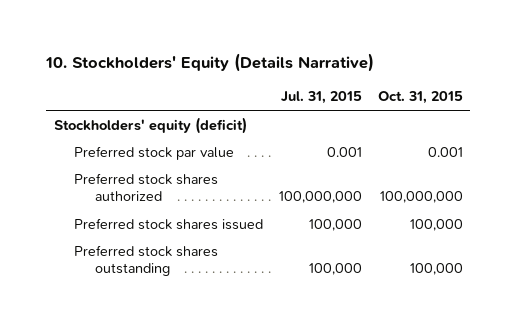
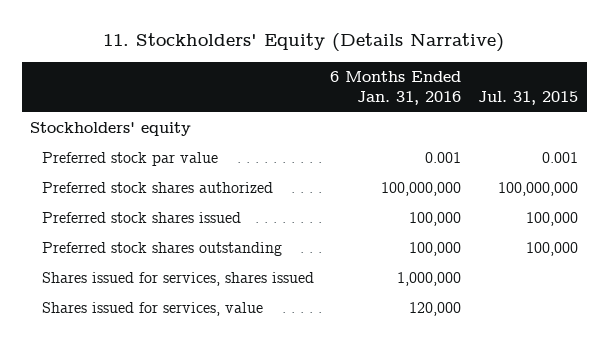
[45,53,375,73] 10. Stockholders' Equity (Details Narrative) -> [103,33,505,53] 11. Stockholders' Equity (Details Narrative)
[377,91,463,105] Oct. 31, 2015 -> none
none -> [330,71,462,106] 6 Months Ended Jan. 31, 2016
[53,116,247,134] Stockholders' equity (deficit) -> [29,122,191,137] Stockholders' equity
none -> [41,272,314,287] Shares issued for services, shares issued
none -> [41,302,263,317] Shares issued for services, value

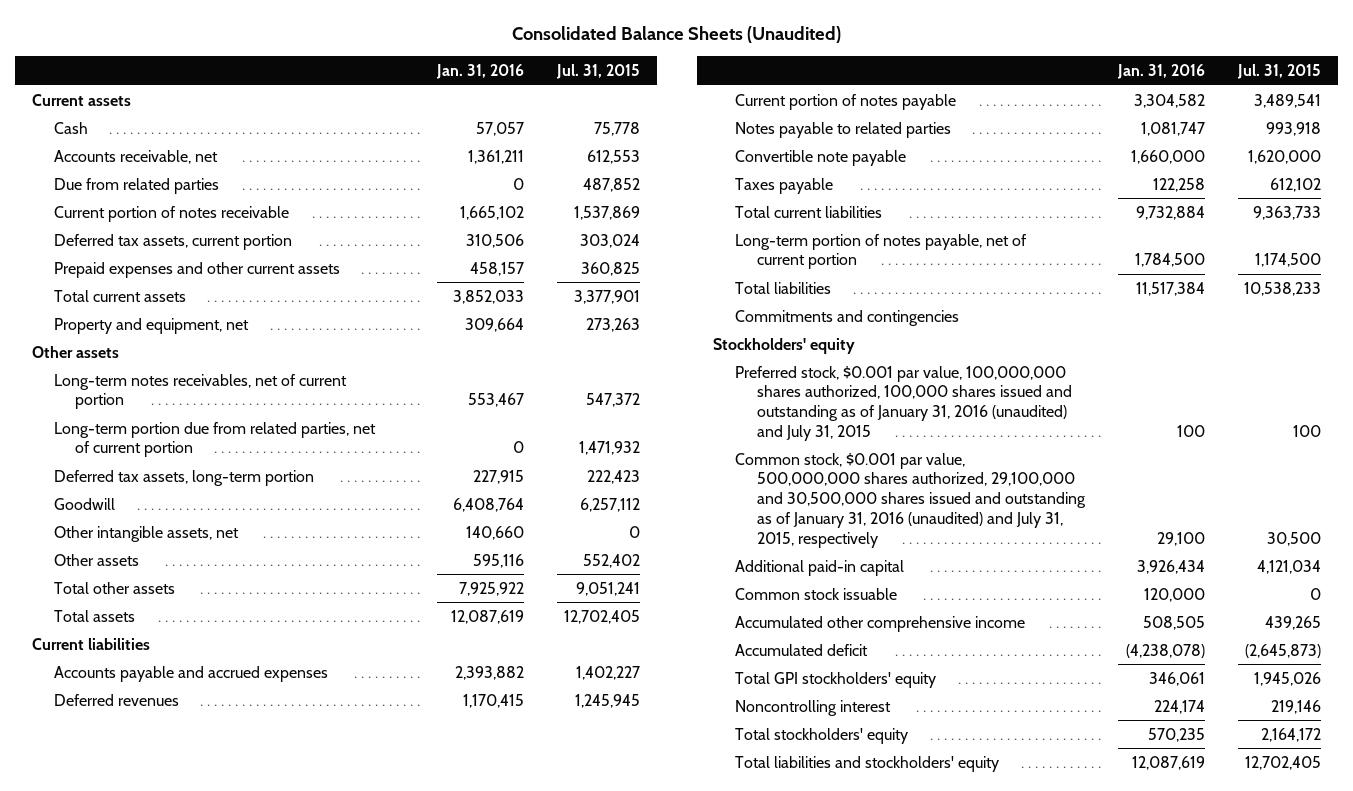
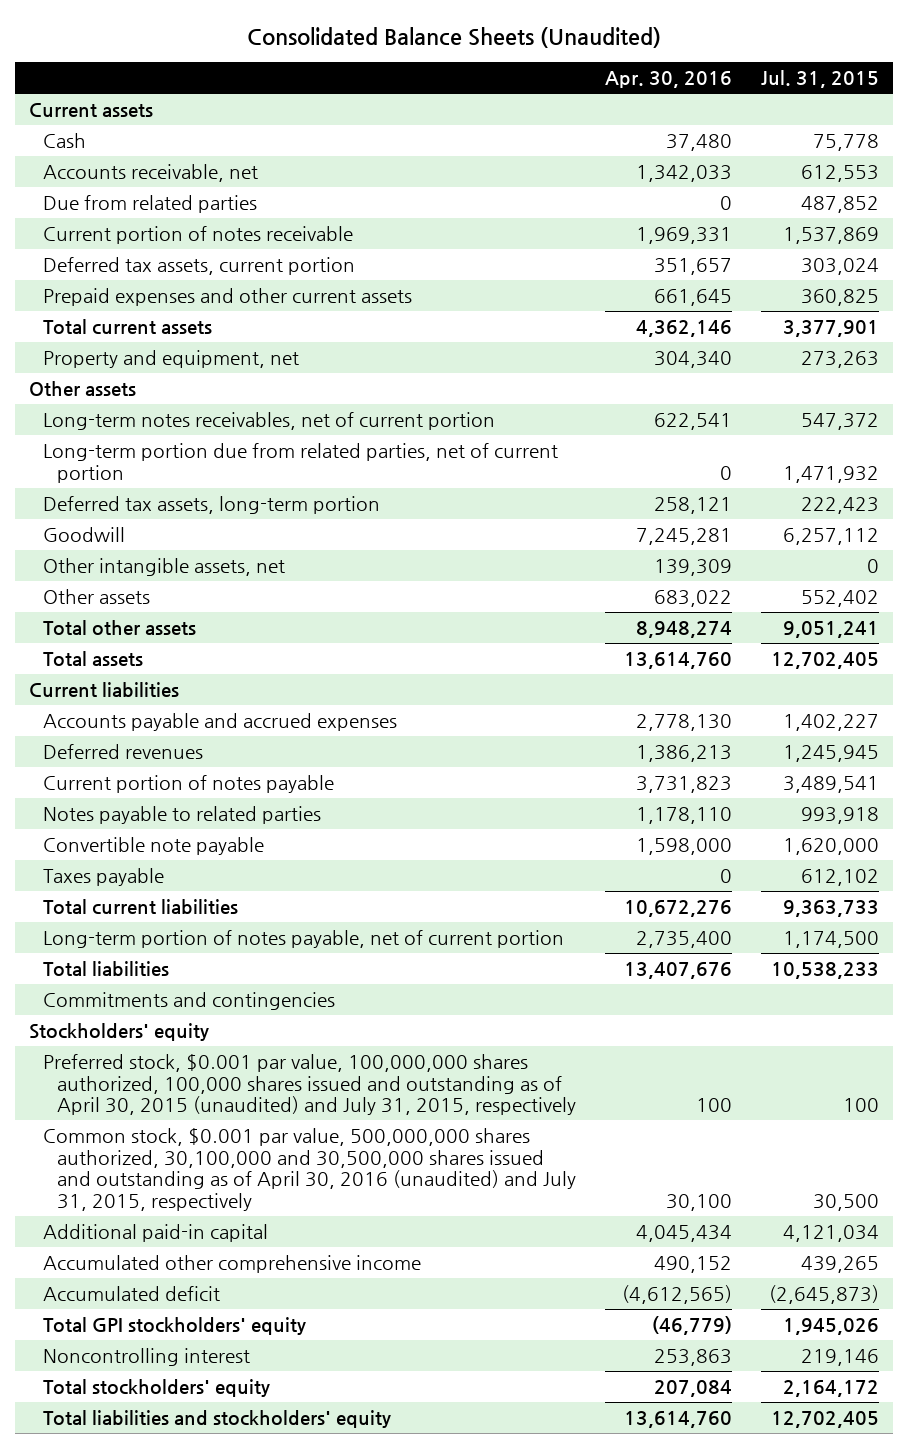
[435,64,524,80] Jan. 31, 2016 -> none
none -> [604,71,732,89] Apr. 30, 2016
[735,365,1072,441] Preferred stock, $0.001 par value, 100,000,000 shares authorized, 100,000 shares issued and outstanding as of January 31, 2016 (unaudited) and July 31, 2015 -> [43,1054,576,1116] Preferred stock, $0.001 par value, 100,000,000 shares authorized, 100,000 shares issued and outstanding as of April 30, 2015 (unaudited) and July 31, 2015, respectively
[735,452,1086,548] Common stock, $0.001 par value, 500,000,000 shares authorized, 29,100,000 and 30,500,000 shares issued and outstanding as of January 31, 2016 (unaudited) and July 31, 2015, respectively -> [43,1128,576,1211] Common stock, $0.001 par value, 500,000,000 shares authorized, 30,100,000 and 30,500,000 shares issued and outstanding as of April 30, 2016 (unaudited) and July 31, 2015, respectively
[735,587,898,600] Common stock issuable -> none

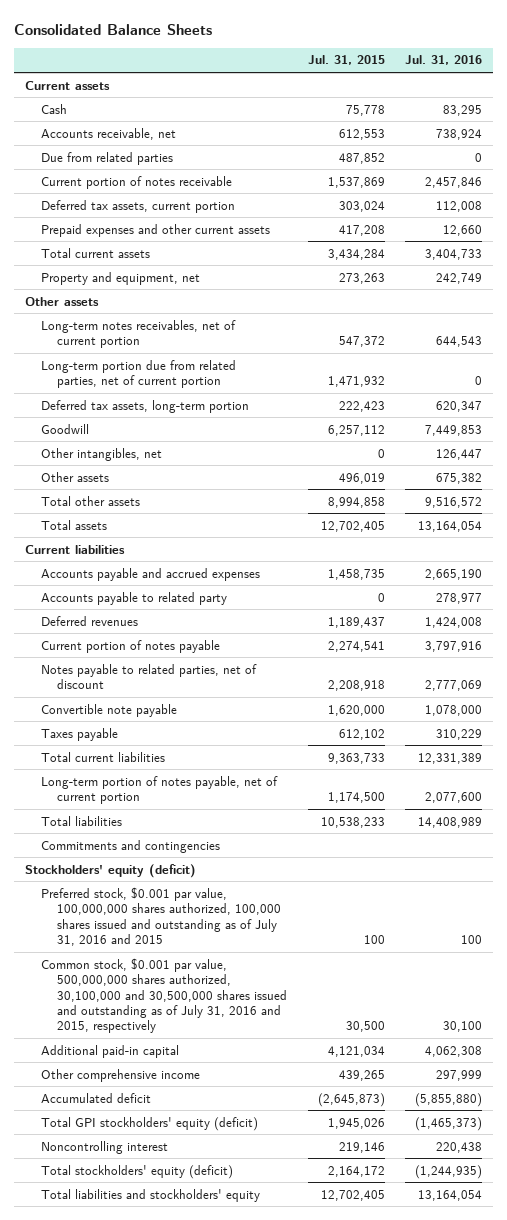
[247,26,662,48] Consolidated Balance Sheets (Unaudited) -> [14,23,213,35] Consolidated Balance Sheets
[604,71,732,89] Apr. 30, 2016 -> none
none -> [405,55,483,66] Jul. 31, 2016
[800,289,879,307] 360,825 -> [338,224,385,236] 417,208
[782,320,879,338] 3,377,901 -> [327,248,385,260] 3,434,284
[43,558,286,577] Other intangible assets, net -> none
none -> [41,447,163,461] Other intangibles, net
[800,590,879,608] 552,402 -> [338,472,385,484] 496,019
[782,621,879,639] 9,051,241 -> [327,496,385,508] 8,994,858
[782,714,879,732] 1,402,227 -> [327,568,385,580] 1,458,735
none -> [41,591,228,605] Accounts payable to related party
[782,745,879,763] 1,245,945 -> [327,616,385,628] 1,189,437
[782,776,879,794] 3,489,541 -> [327,640,385,652] 2,274,541
[43,806,322,825] Notes payable to related parties -> [41,663,258,690] Notes payable to related parties, net of discount
[800,807,879,825] 993,918 -> [327,680,385,692] 2,208,918
[29,1023,210,1042] Stockholders' equity -> [24,863,196,878] Stockholders' equity (deficit)
[43,1054,576,1116] Preferred stock, $0.001 par value, 100,000,000 shares authorized, 100,000 shares issued and outstanding as of April 30, 2015 (unaudited) and July 31, 2015, respectively -> [41,886,282,946] Preferred stock, $0.001 par value, 100,000,000 shares authorized, 100,000 shares issued and outstanding as of July 31, 2016 and 2015
[43,1128,576,1211] Common stock, $0.001 par value, 500,000,000 shares authorized, 30,100,000 and 30,500,000 shares issued and outstanding as of April 30, 2016 (unaudited) and July 31, 2015, respectively -> [41,957,288,1034] Common stock, $0.001 par value, 500,000,000 shares authorized, 30,100,000 and 30,500,000 shares issued and outstanding as of July 31, 2016 and 2015, respectively
[43,1255,422,1274] Accumulated other comprehensive income -> [41,1068,201,1082] Other comprehensive income
[43,1317,307,1336] Total GPI stockholders' equity -> [41,1116,259,1131] Total GPI stockholders' equity (deficit)
[43,1379,271,1398] Total stockholders' equity -> [41,1164,234,1179] Total stockholders' equity (deficit)

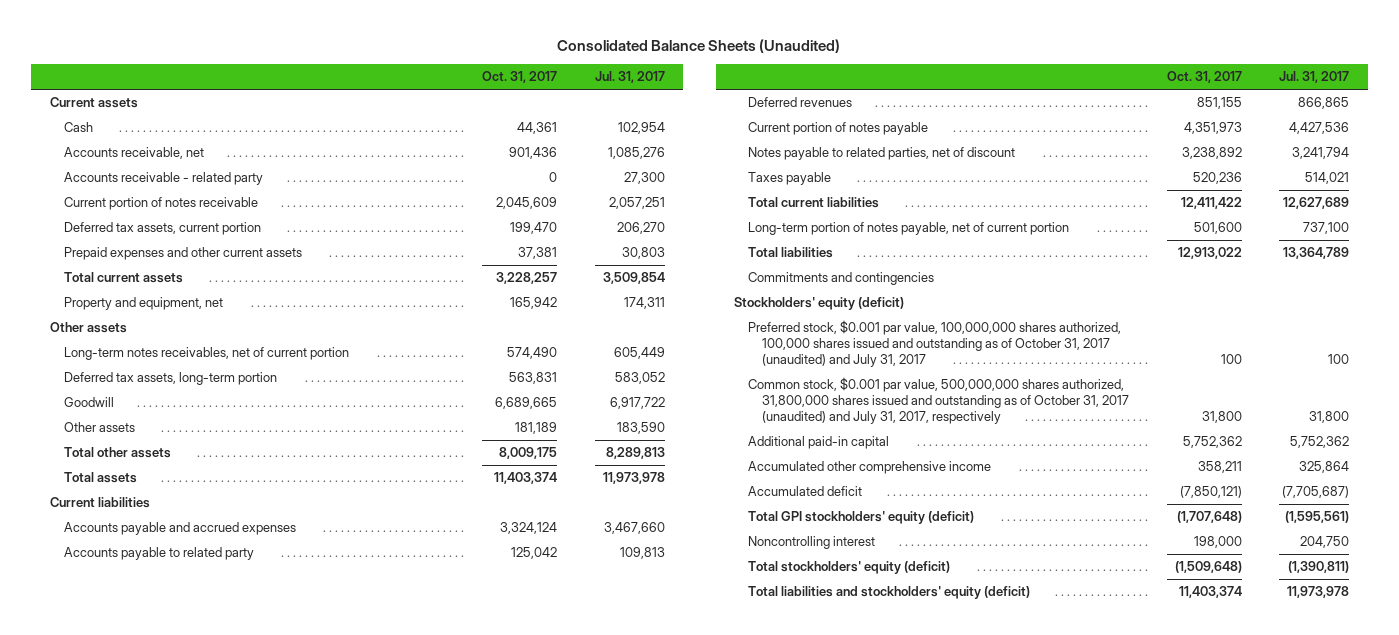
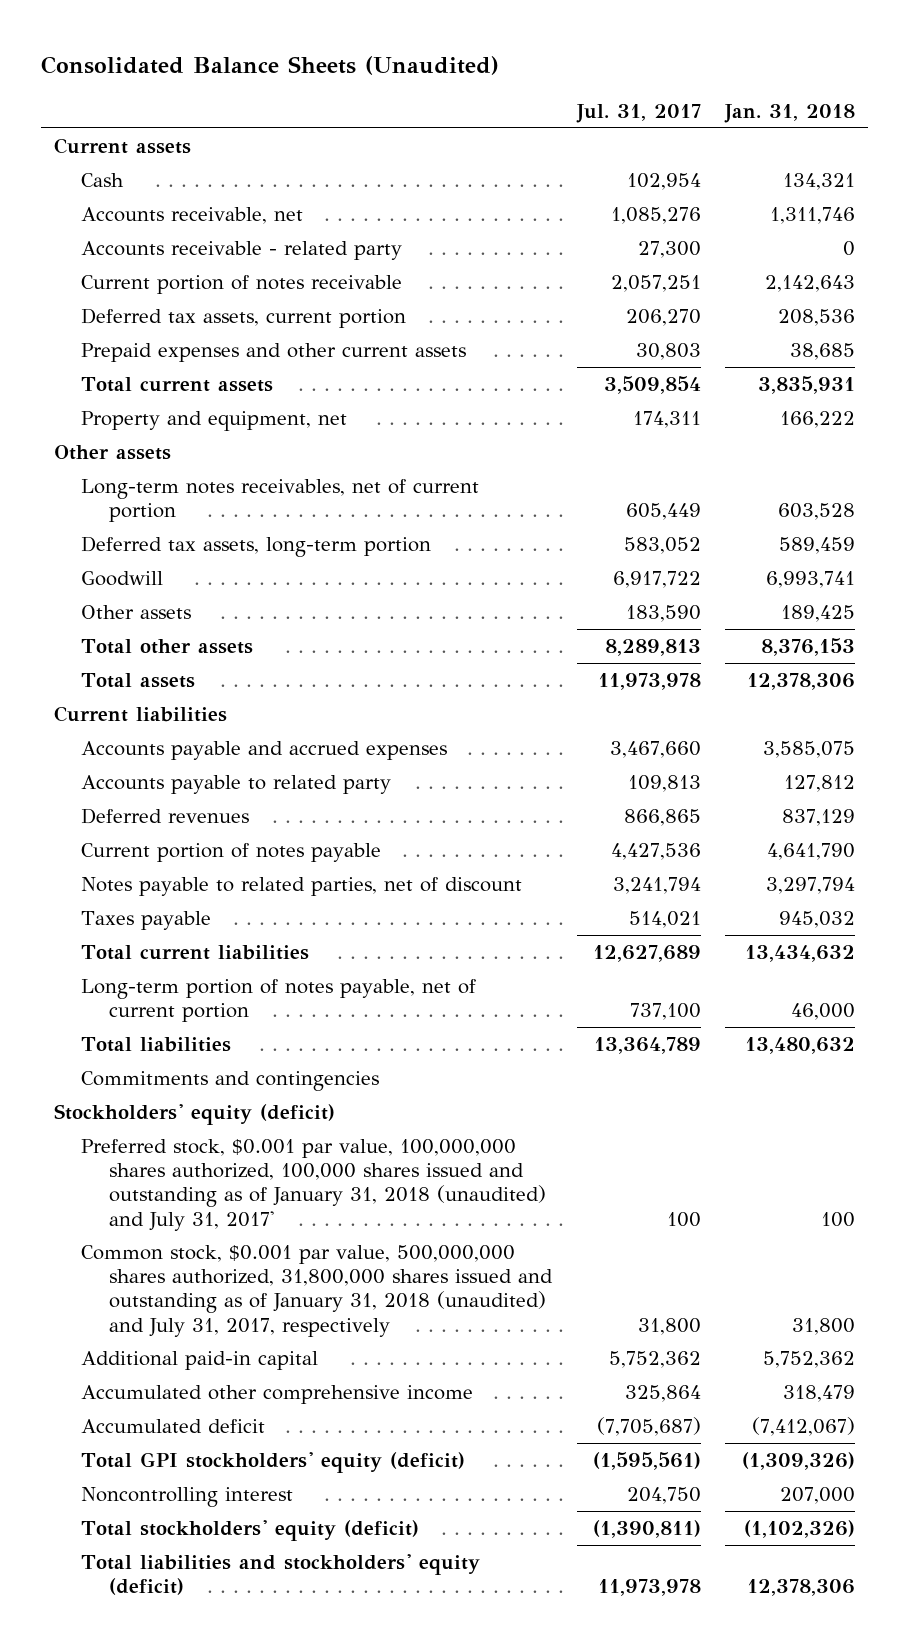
[482,71,558,84] Oct. 31, 2017 -> none
none -> [724,103,856,123] Jan. 31, 2018
[748,320,1122,367] Preferred stock, $0.001 par value, 100,000,000 shares authorized, 100,000 shares issued and outstanding as of October 31, 2017 (unaudited) and July 31, 2017 -> [81,1139,547,1231] Preferred stock, $0.001 par value, 100,000,000 shares authorized, 100,000 shares issued and outstanding as of January 31, 2018 (unaudited) and July 31, 2017'
[748,377,1130,424] Common stock, $0.001 par value, 500,000,000 shares authorized, 31,800,000 shares issued and outstanding as of October 31, 2017 (unaudited) and July 31, 2017, respectively -> [81,1245,554,1337] Common stock, $0.001 par value, 500,000,000 shares authorized, 31,800,000 shares issued and outstanding as of January 31, 2018 (unaudited) and July 31, 2017, respectively

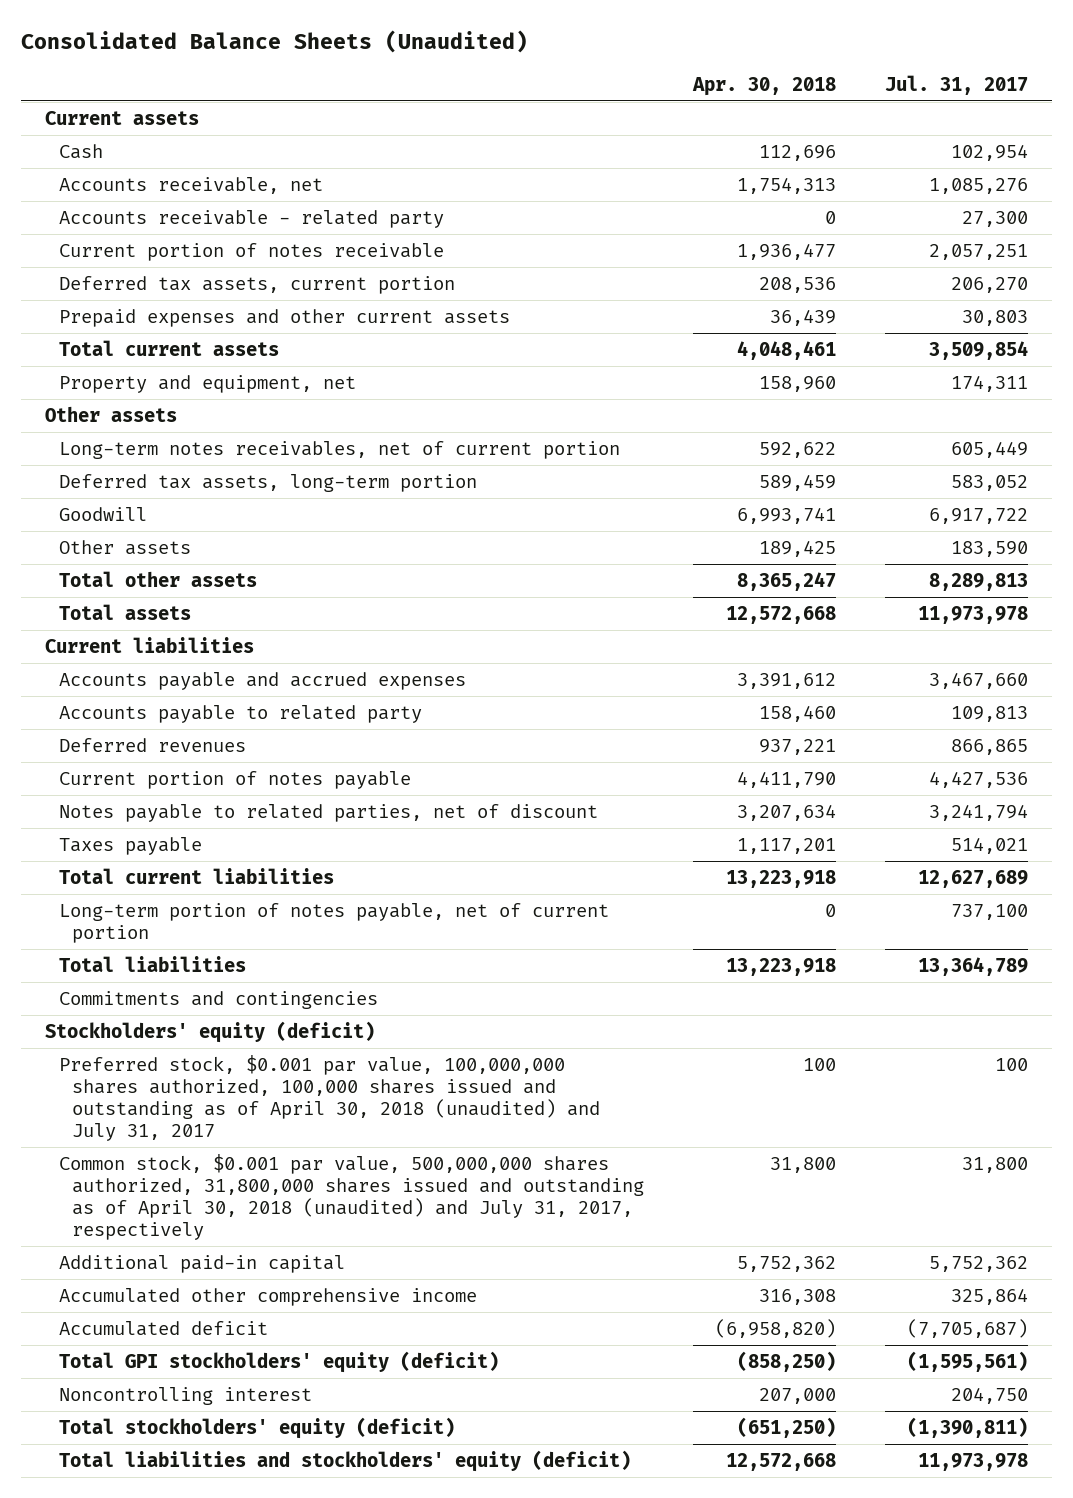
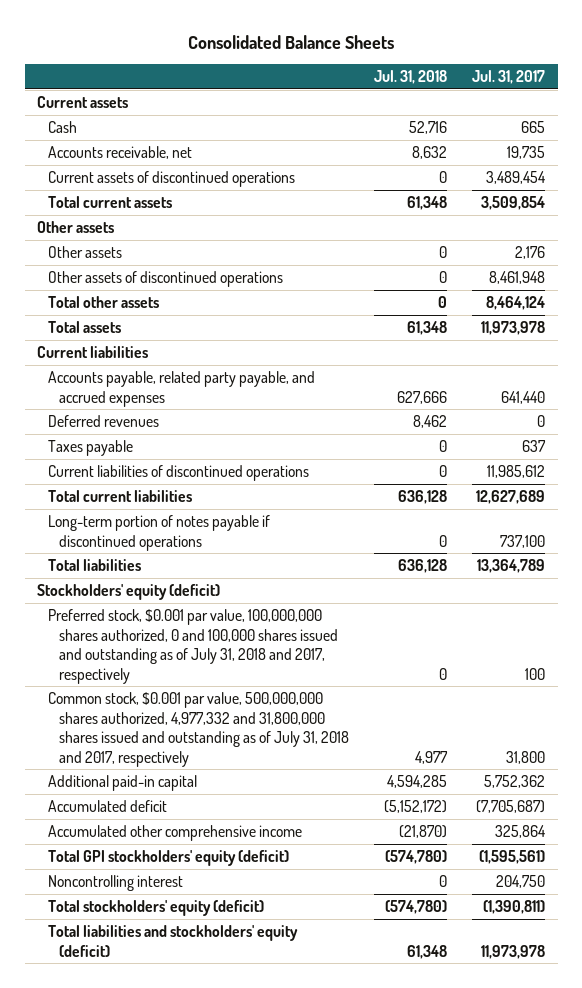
[20,30,528,54] Consolidated Balance Sheets (Unaudited) -> [188,34,395,49] Consolidated Balance Sheets
[692,76,837,96] Apr. 30, 2018 -> none
none -> [374,69,448,84] Jul. 31, 2018
[58,209,444,228] Accounts receivable - related party -> none
[58,242,444,261] Current portion of notes receivable -> none
[58,275,455,294] Deferred tax assets, current portion -> none
[58,308,510,327] Prepaid expenses and other current assets -> none
[950,143,1028,161] 102,954 -> [521,120,546,133] 665
[928,177,1028,194] 1,085,276 -> [507,145,546,159] 19,735
none -> [48,170,296,187] Current assets of discontinued operations
[58,374,356,393] Property and equipment, net -> none
[58,440,620,459] Long-term notes receivables, net of current portion -> none
[58,473,477,492] Deferred tax assets, long-term portion -> none
[58,506,147,521] Goodwill -> none
[950,540,1028,557] 183,590 -> [515,245,546,259] 2,176
none -> [48,270,284,287] Other assets of discontinued operations
[928,572,1028,591] 8,289,813 -> [486,295,546,310] 8,464,124
[58,704,422,723] Accounts payable to related party -> none
[58,770,411,789] Current portion of notes payable -> none
[58,803,598,822] Notes payable to related parties, net of discount -> none
[58,671,466,690] Accounts payable and accrued expenses -> [48,370,316,407] Accounts payable, related party payable, and accrued expenses
[928,671,1028,689] 3,467,660 -> [501,390,546,404] 641,440
[950,738,1028,755] 866,865 -> [537,414,546,427] 0
[950,836,1028,854] 514,021 -> [522,439,547,452] 637
none -> [48,464,310,481] Current liabilities of discontinued operations
[58,902,609,944] Long-term portion of notes payable, net of current portion -> [48,514,271,551] Long-term portion of notes payable if discontinued operations
[58,990,378,1009] Commitments and contingencies -> none
[58,1054,601,1142] Preferred stock, $0.001 par value, 100,000,000 shares authorized, 100,000 shares issued and outstanding as of April 30, 2018 (unaudited) and July 31, 2017 -> [48,608,338,684] Preferred stock, $0.001 par value, 100,000,000 shares authorized, 0 and 100,000 shares issued and outstanding as of July 31, 2018 and 2017, respectively
[58,1153,645,1241] Common stock, $0.001 par value, 500,000,000 shares authorized, 31,800,000 shares issued and outstanding as of April 30, 2018 (unaudited) and July 31, 2017, respectively -> [48,691,349,767] Common stock, $0.001 par value, 500,000,000 shares authorized, 4,977,332 and 31,800,000 shares issued and outstanding as of July 31, 2018 and 2017, respectively
[58,1287,477,1306] Accumulated other comprehensive income -> [48,824,303,841] Accumulated other comprehensive income

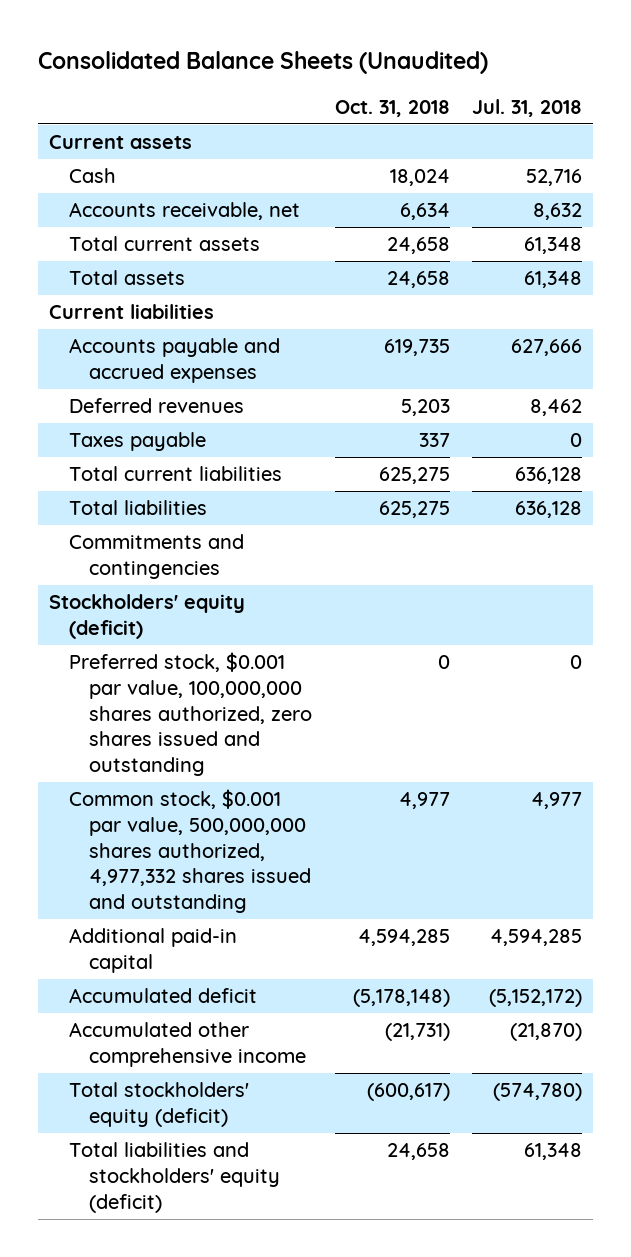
[188,34,395,49] Consolidated Balance Sheets -> [38,51,489,75] Consolidated Balance Sheets (Unaudited)
[472,69,546,84] Jul. 31, 2017 -> none
none -> [334,99,450,117] Oct. 31, 2018
[48,170,296,187] Current assets of discontinued operations -> none
[37,220,115,233] Other assets -> none
[48,245,123,258] Other assets -> none
[48,270,284,287] Other assets of discontinued operations -> none
[48,295,160,308] Total other assets -> none
[48,370,316,407] Accounts payable, related party payable, and accrued expenses -> [69,338,281,383] Accounts payable and accrued expenses
[48,464,310,481] Current liabilities of discontinued operations -> none
[48,514,271,551] Long-term portion of notes payable if discontinued operations -> none
none -> [69,534,245,579] Commitments and contingencies
[48,608,338,684] Preferred stock, $0.001 par value, 100,000,000 shares authorized, 0 and 100,000 shares issued and outstanding as of July 31, 2018 and 2017, respectively -> [69,652,313,776] Preferred stock, $0.001 par value, 100,000,000 shares authorized, zero shares issued and outstanding
[48,691,349,767] Common stock, $0.001 par value, 500,000,000 shares authorized, 4,977,332 and 31,800,000 shares issued and outstanding as of July 31, 2018 and 2017, respectively -> [69,789,312,913] Common stock, $0.001 par value, 500,000,000 shares authorized, 4,977,332 shares issued and outstanding
[48,849,290,866] Total GPI stockholders' equity (deficit) -> none
[48,874,184,891] Noncontrolling interest -> none

